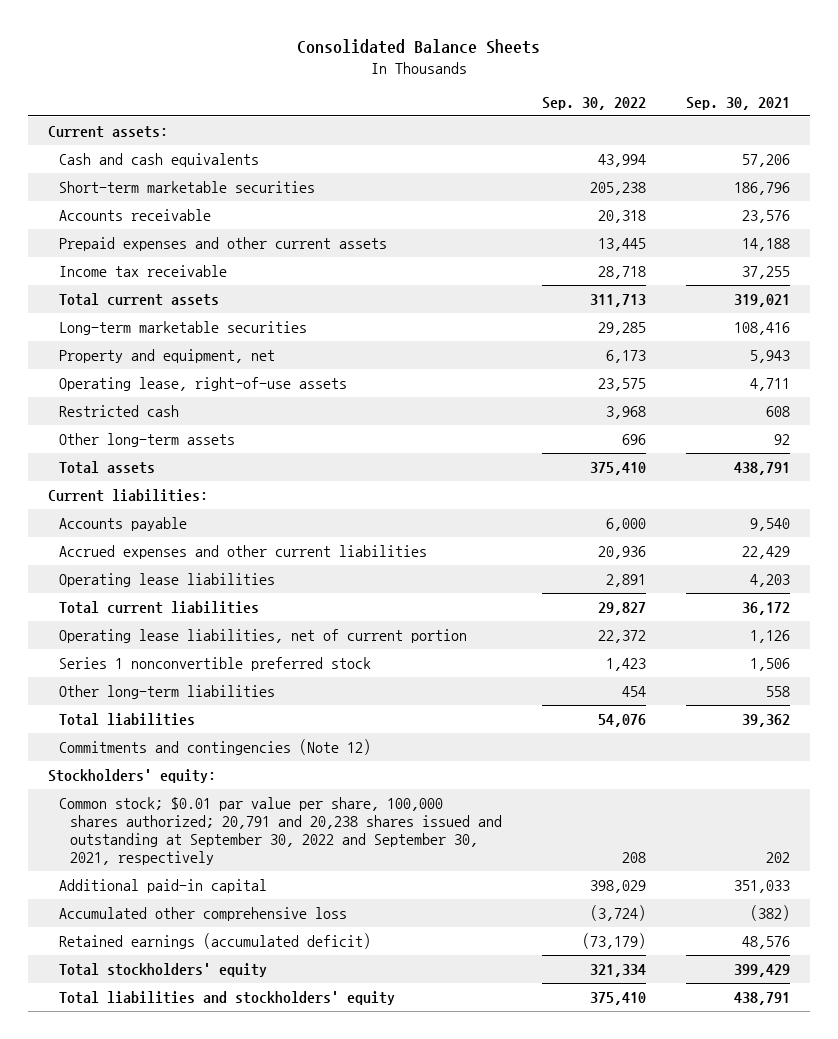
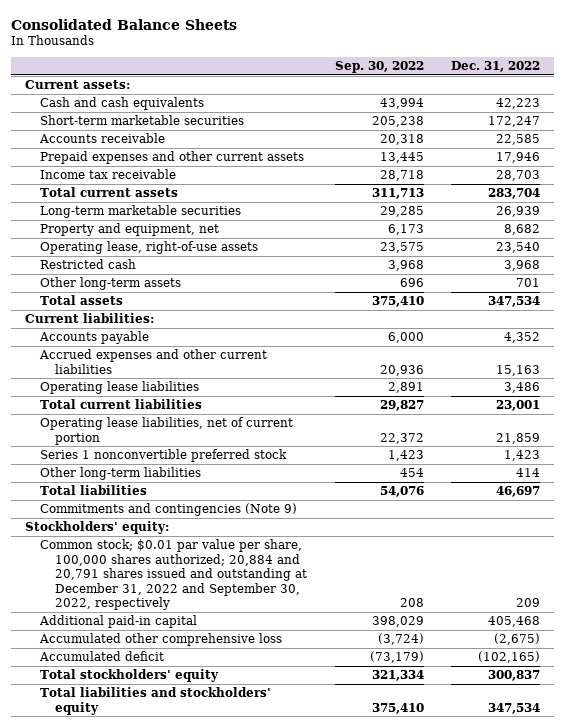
[686,96,791,110] Sep. 30, 2021 -> none
none -> [451,61,541,73] Dec. 31, 2022
[59,738,372,755] Commitments and contingencies (Note 12) -> [40,503,298,517] Commitments and contingencies (Note 9)
[59,796,503,865] Common stock; $0.01 par value per share, 100,000 shares authorized; 20,791 and 20,238 shares issued and outstanding at September 30, 2022 and September 30, 2021, respectively -> [40,539,308,611] Common stock; $0.01 par value per share, 100,000 shares authorized; 20,884 and 20,791 shares issued and outstanding at December 31, 2022 and September 30, 2022, respectively
[59,932,372,949] Retained earnings (accumulated deficit) -> [39,651,165,662] Accumulated deficit

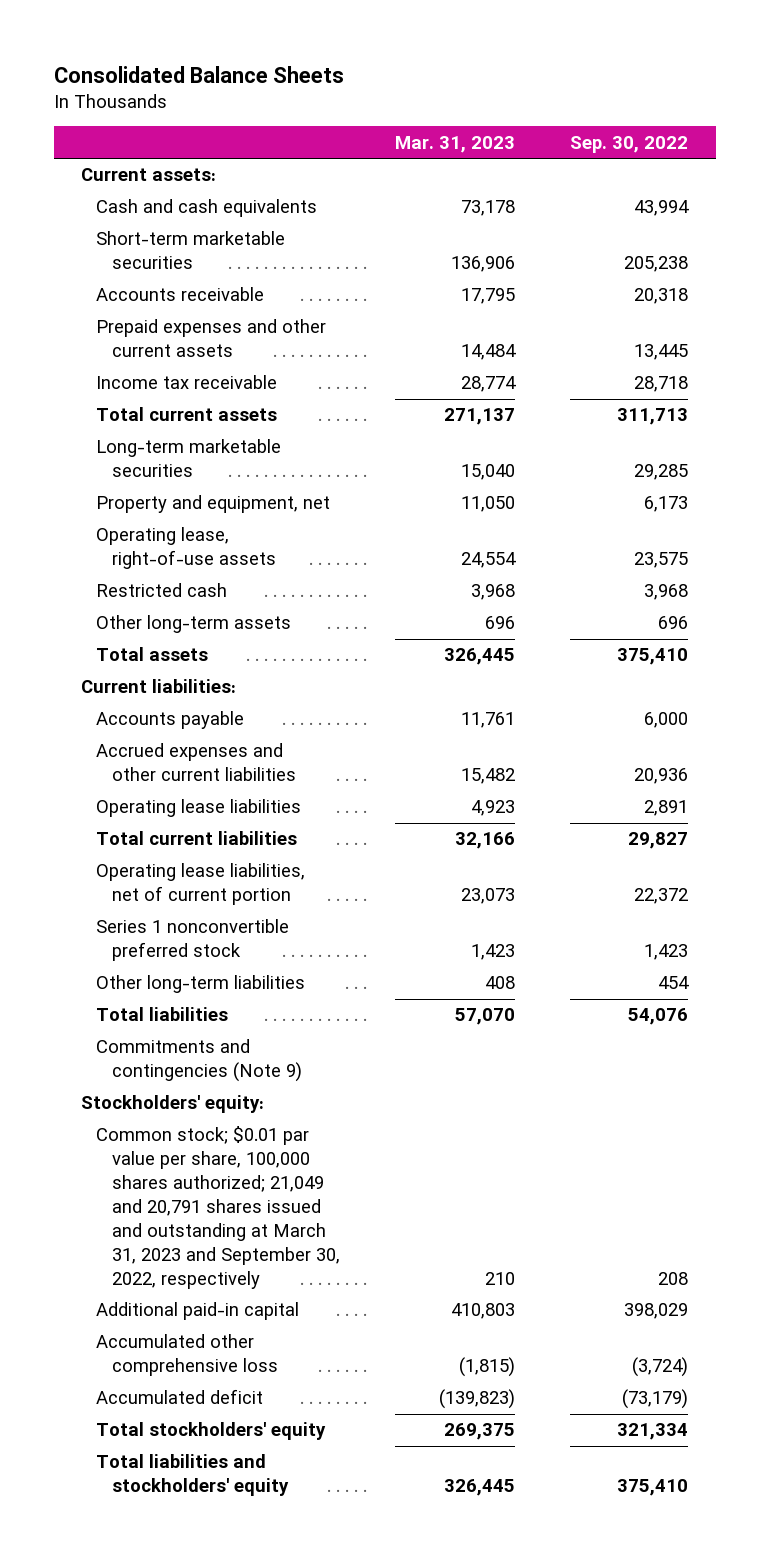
[451,61,541,73] Dec. 31, 2022 -> none
none -> [394,135,515,153] Mar. 31, 2023
[40,539,308,611] Common stock; $0.01 par value per share, 100,000 shares authorized; 20,884 and 20,791 shares issued and outstanding at December 31, 2022 and September 30, 2022, respectively -> [96,1126,340,1289] Common stock; $0.01 par value per share, 100,000 shares authorized; 21,049 and 20,791 shares issued and outstanding at March 31, 2023 and September 30, 2022, respectively

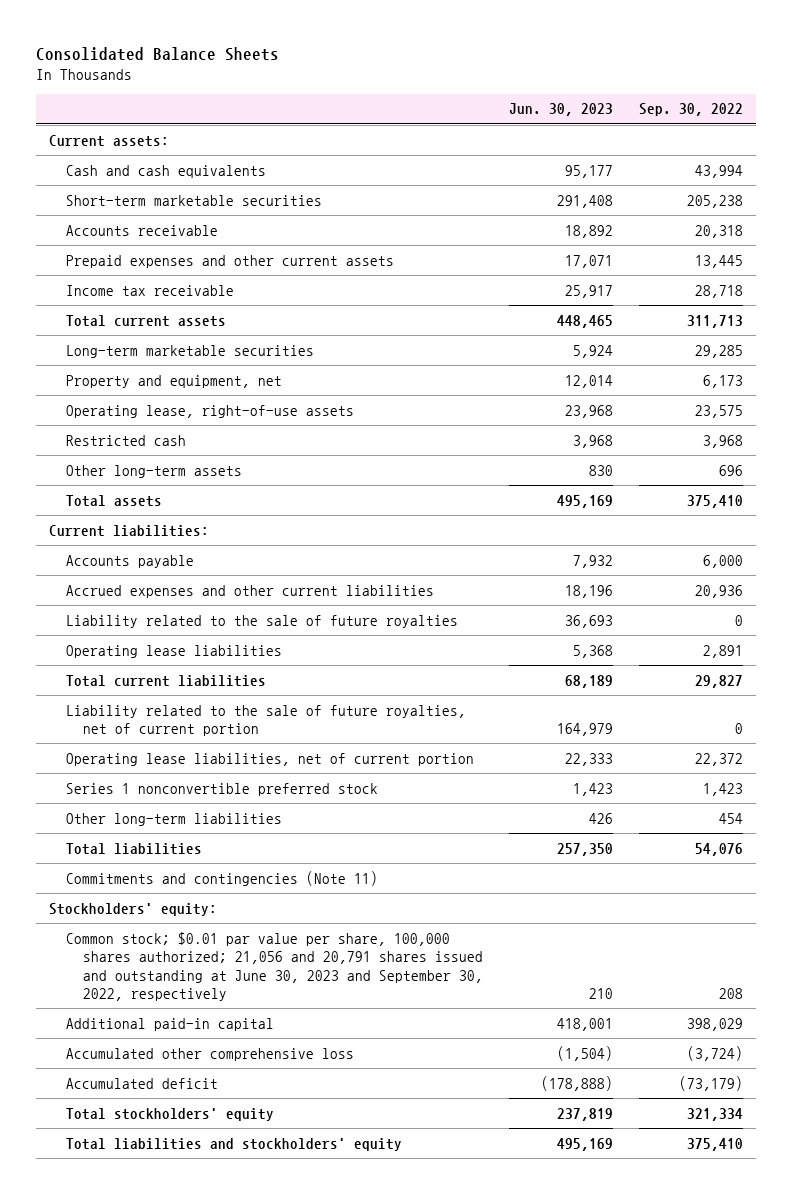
[394,135,515,153] Mar. 31, 2023 -> none
none -> [508,103,613,117] Jun. 30, 2023
none -> [66,614,459,628] Liability related to the sale of future royalties
none -> [66,704,467,737] Liability related to the sale of future royalties, net of current portion
[96,1039,302,1083] Commitments and contingencies (Note 9) -> [66,870,379,886] Commitments and contingencies (Note 11)
[96,1126,340,1289] Common stock; $0.01 par value per share, 100,000 shares authorized; 21,049 and 20,791 shares issued and outstanding at March 31, 2023 and September 30, 2022, respectively -> [66,931,483,1002] Common stock; $0.01 par value per share, 100,000 shares authorized; 21,056 and 20,791 shares issued and outstanding at June 30, 2023 and September 30, 2022, respectively

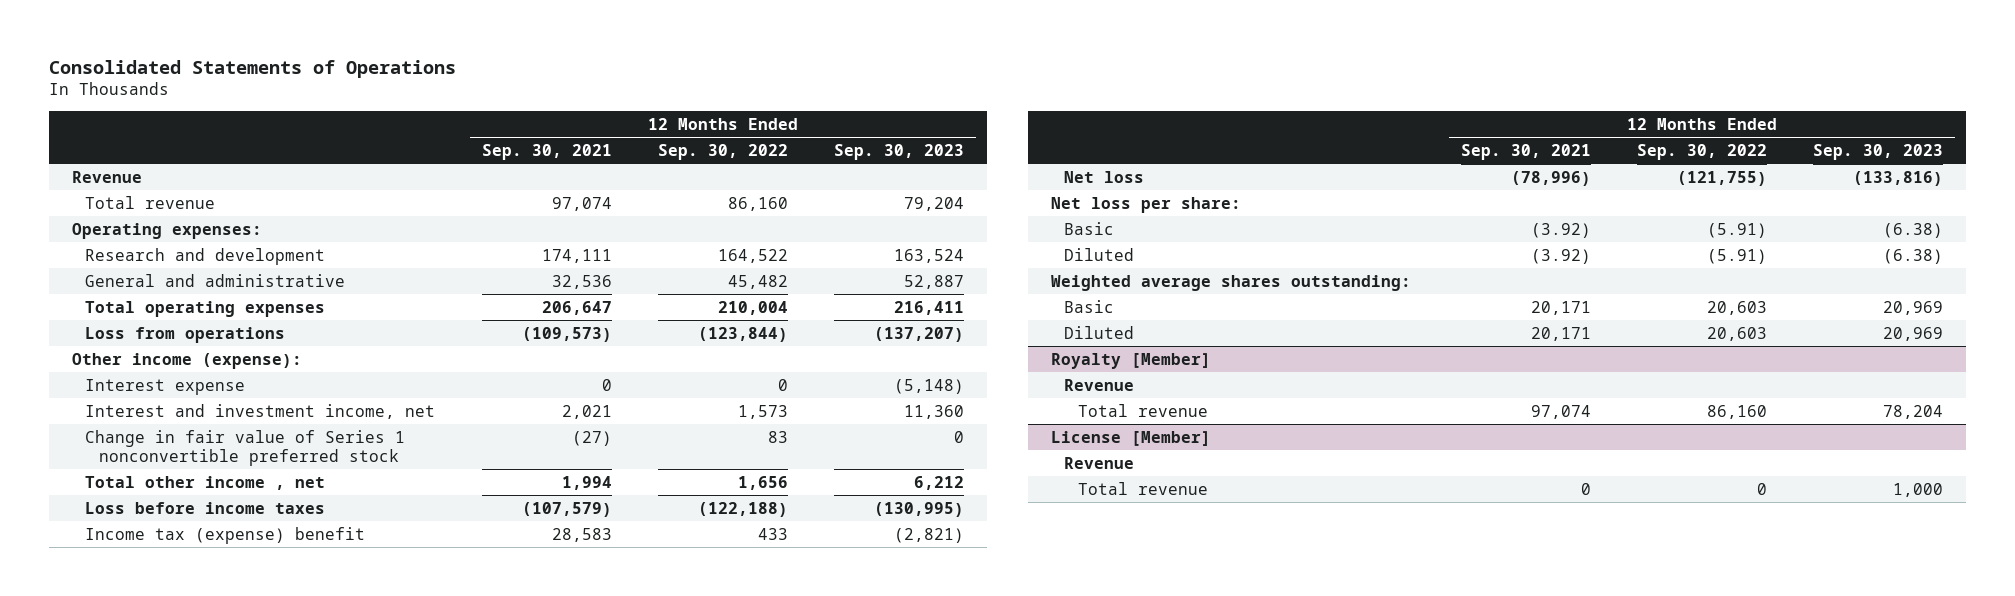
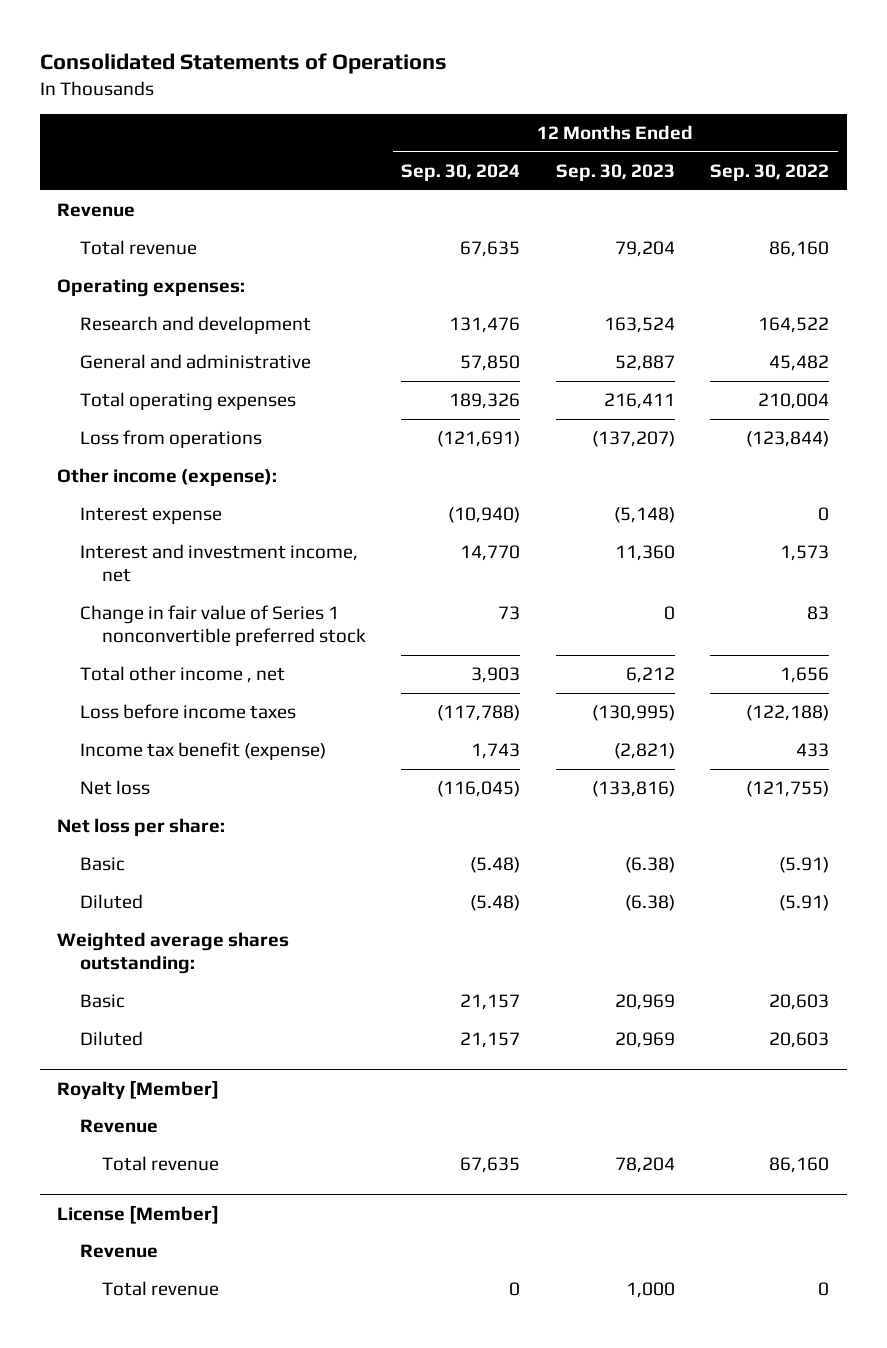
[481,144,612,161] Sep. 30, 2021 -> none
none -> [401,164,521,182] Sep. 30, 2024
[85,526,366,544] Income tax (expense) benefit -> [79,742,326,761] Income tax benefit (expense)

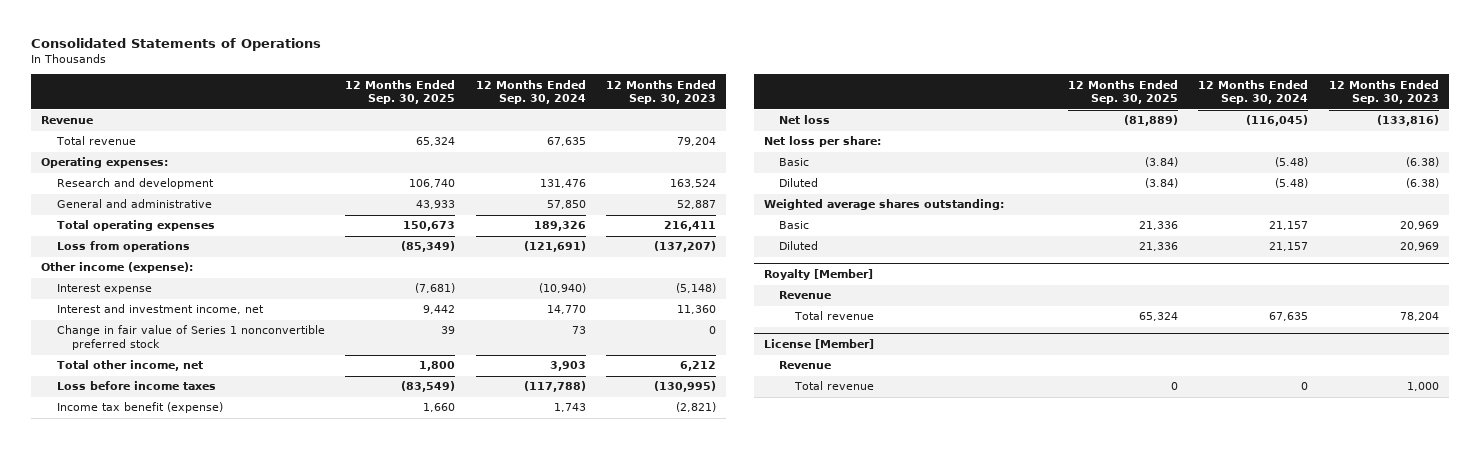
[710,164,830,182] Sep. 30, 2022 -> none
none -> [345,79,456,105] 12 Months Ended Sep. 30, 2025
[79,666,285,684] Total other income , net -> [56,360,203,372] Total other income, net

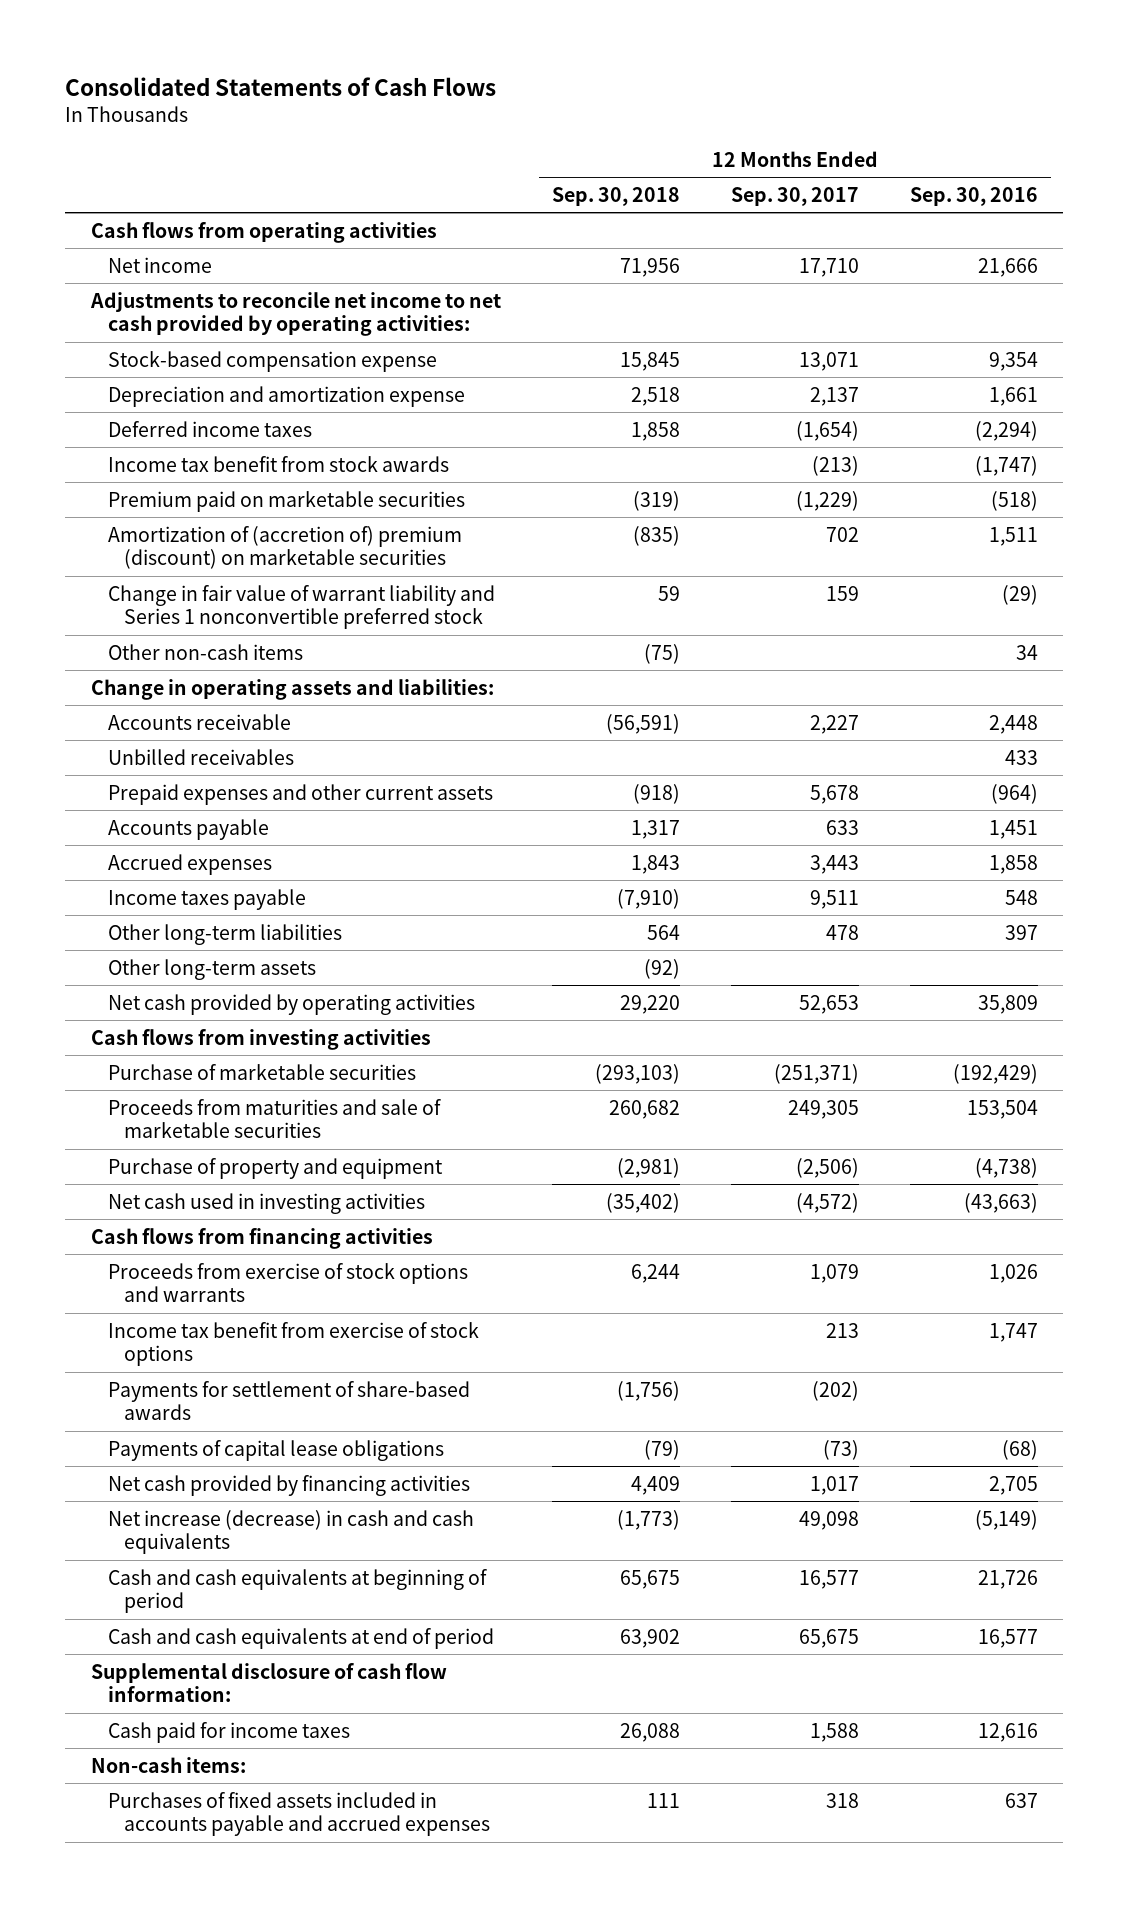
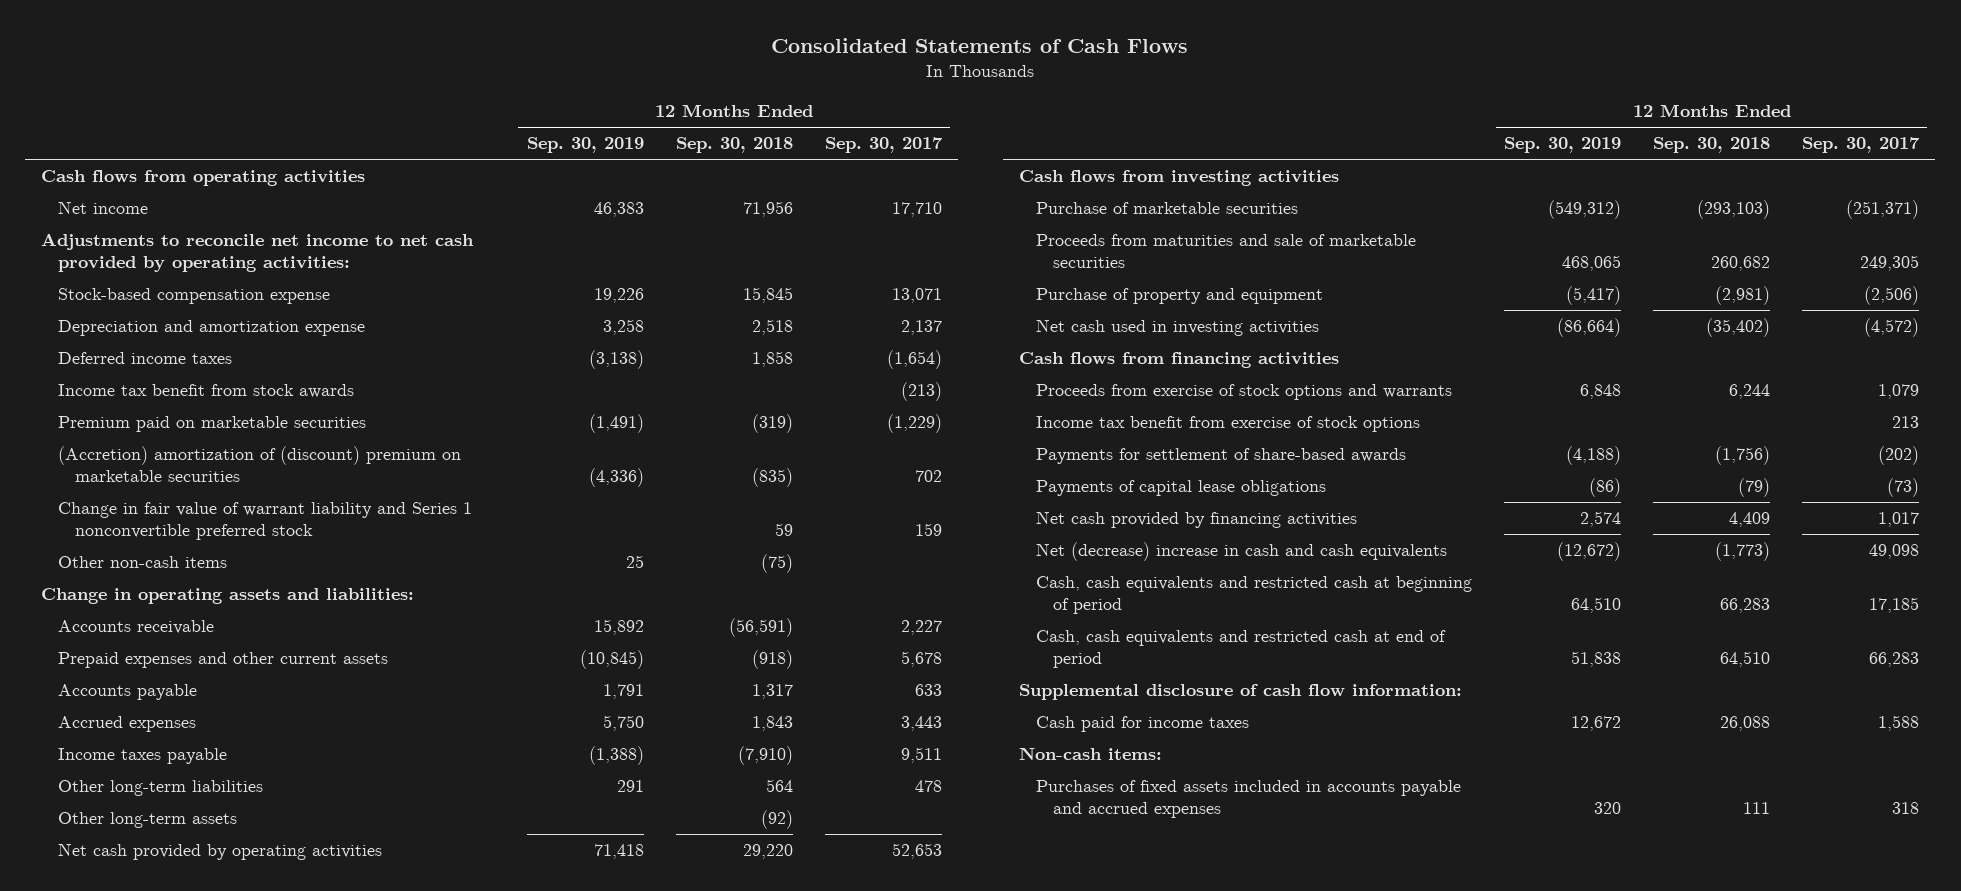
[909,186,1038,206] Sep. 30, 2016 -> none
none -> [526,137,644,154] Sep. 30, 2019
[107,525,462,569] Amortization of (accretion of) premium (discount) on marketable securities -> [58,446,462,483] (Accretion) amortization of (discount) premium on marketable securities
[107,748,294,765] Unbilled receivables -> none
[107,1509,474,1554] Net increase (decrease) in cash and cash equivalents -> [1035,542,1447,562] Net (decrease) increase in cash and cash equivalents
[107,1568,487,1613] Cash and cash equivalents at beginning of period -> [1035,576,1472,615] Cash, cash equivalents and restricted cash at beginning of period
[619,1569,680,1589] 65,675 -> [1720,598,1771,614] 66,283
[798,1569,859,1589] 16,577 -> [1869,597,1920,614] 17,185
[107,1627,494,1649] Cash and cash equivalents at end of period -> [1035,630,1446,669] Cash, cash equivalents and restricted cash at end of period
[619,1628,680,1648] 63,902 -> [1720,651,1771,668] 64,510
[798,1628,859,1648] 65,675 -> [1869,652,1920,668] 66,283

